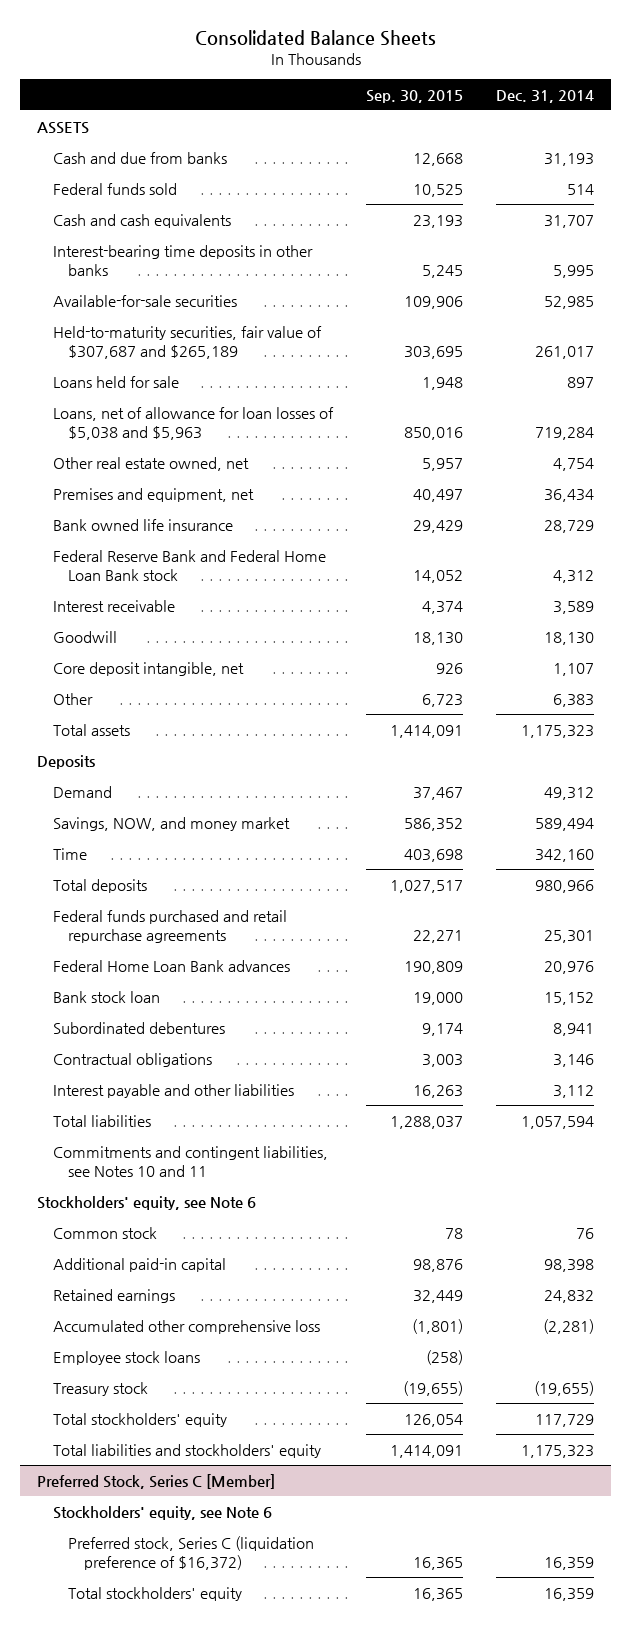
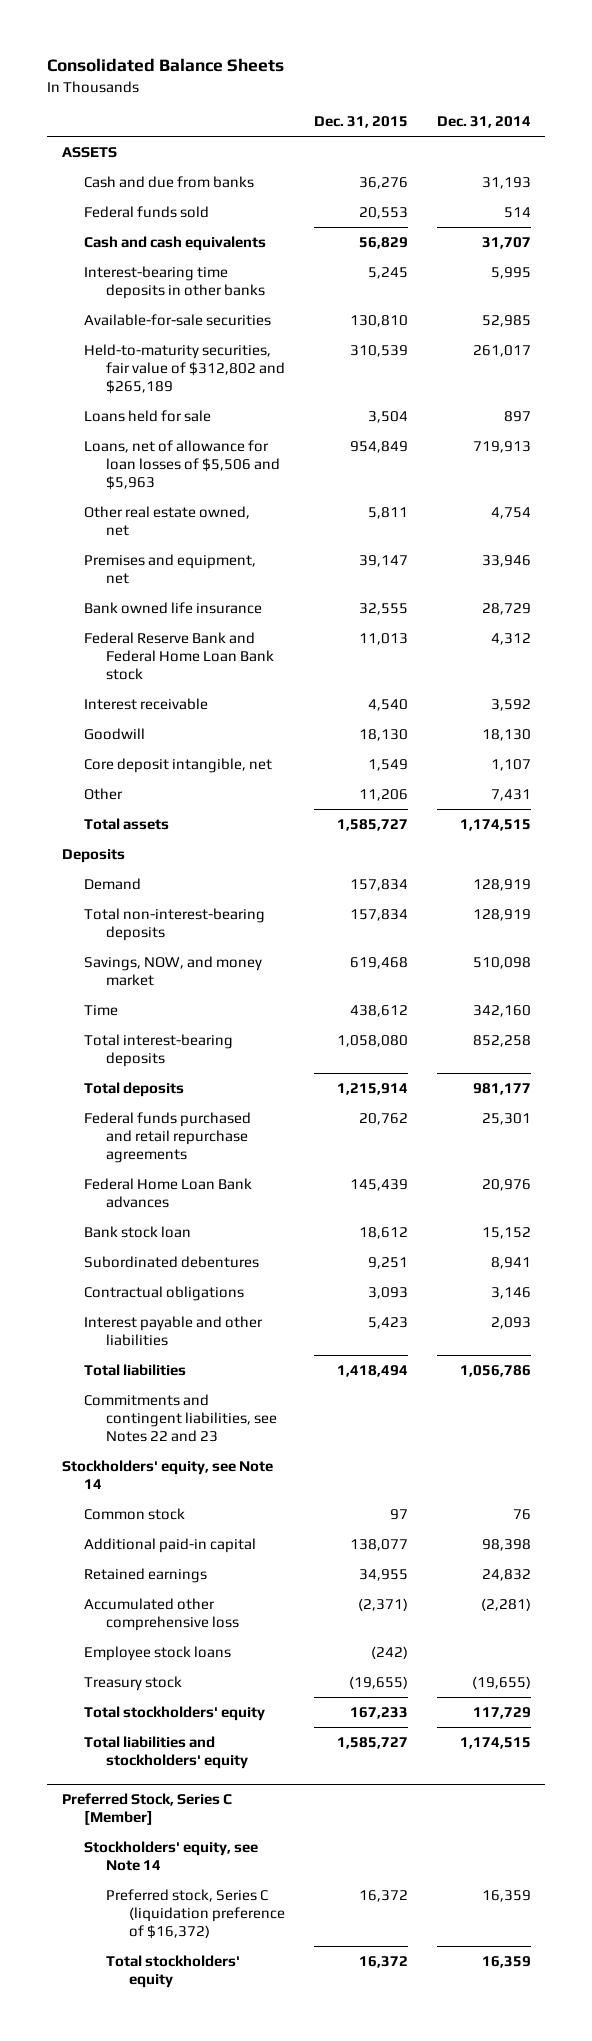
[365,89,463,103] Sep. 30, 2015 -> none
none -> [314,116,409,129] Dec. 31, 2015
[52,325,322,359] Held-to-maturity securities, fair value of $307,687 and $265,189 -> [84,343,286,394] Held-to-maturity securities, fair value of $312,802 and $265,189
[52,406,334,440] Loans, net of allowance for loan losses of $5,038 and $5,963 -> [84,439,281,490] Loans, net of allowance for loan losses of $5,506 and $5,963
[535,426,595,440] 719,284 -> [472,440,531,453] 719,913
[544,488,595,502] 36,434 -> [481,554,531,567] 33,946
[553,600,595,614] 3,589 -> [490,698,531,711] 3,592
[553,693,595,707] 6,383 -> [490,788,531,801] 7,431
[521,724,595,738] 1,175,323 -> [459,818,531,831] 1,174,515
[544,786,595,800] 49,312 -> [472,878,531,891] 128,919
none -> [84,907,266,941] Total non-interest-bearing deposits
[535,817,595,831] 589,494 -> [472,956,531,969] 510,098
none -> [84,1033,234,1067] Total interest-bearing deposits
[535,879,595,893] 980,966 -> [472,1082,531,1095] 981,177
[553,1084,595,1098] 3,112 -> [490,1316,531,1329] 2,093
[521,1115,595,1129] 1,057,594 -> [459,1364,531,1377] 1,056,786
[52,1145,328,1177] Commitments and contingent liabilities, see Notes 10 and 11 -> [84,1393,278,1442] Commitments and contingent liabilities, see Notes 22 and 23
[37,1195,257,1210] Stockholders' equity, see Note 6 -> [61,1459,273,1489] Stockholders' equity, see Note 14
[521,1444,595,1458] 1,175,323 -> [459,1736,531,1749] 1,174,515
[52,1505,272,1520] Stockholders' equity, see Note 6 -> [84,1840,259,1871] Stockholders' equity, see Note 14

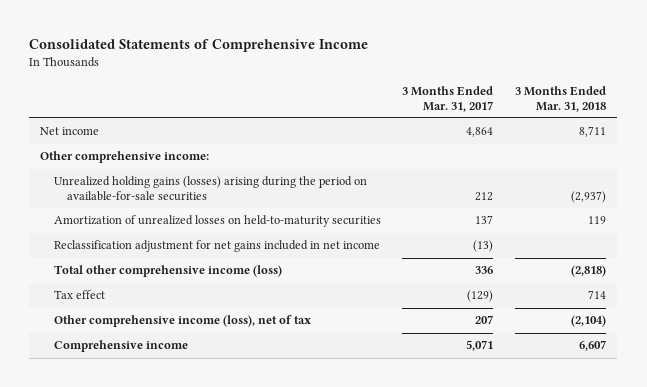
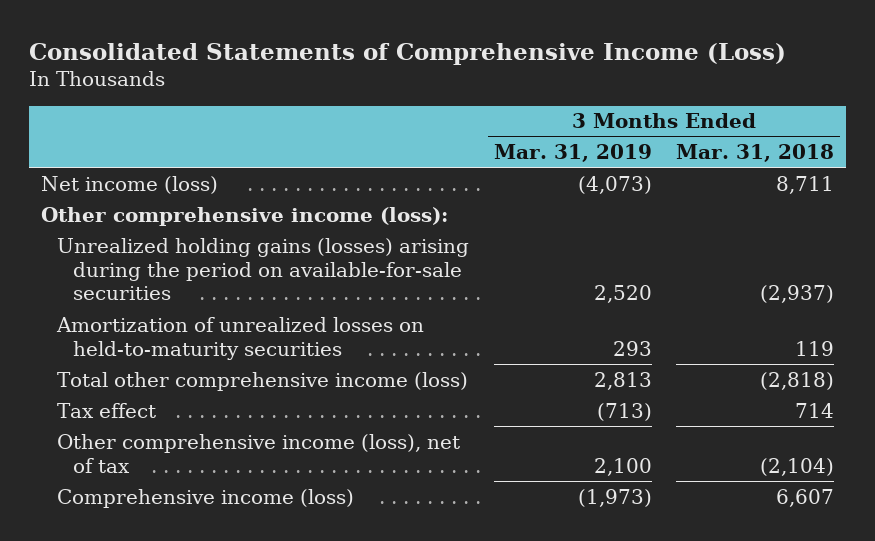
[29,38,369,52] Consolidated Statements of Comprehensive Income -> [29,42,787,65] Consolidated Statements of Comprehensive Income (Loss)
[402,85,494,112] 3 Months Ended Mar. 31, 2017 -> none
none -> [493,144,652,163] Mar. 31, 2019
[40,127,100,136] Net income -> [41,175,219,194] Net income (loss)
[40,151,210,164] Other comprehensive income: -> [41,206,449,226] Other comprehensive income (loss):
[53,240,380,253] Reclassification adjustment for net gains included in net income -> none
[53,340,188,353] Comprehensive income -> [57,488,355,508] Comprehensive income (loss)

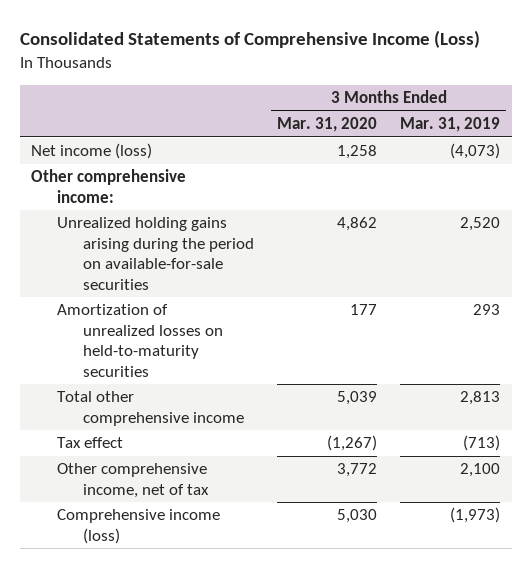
[675,144,834,163] Mar. 31, 2018 -> none
none -> [277,117,378,133] Mar. 31, 2020
[41,206,449,226] Other comprehensive income (loss): -> [31,169,187,203] Other comprehensive income:
[57,237,470,301] Unrealized holding gains (losses) arising during the period on available-for-sale securities -> [57,217,254,290] Unrealized holding gains arising during the period on available-for-sale securities
[57,371,469,391] Total other comprehensive income (loss) -> [57,391,244,426] Total other comprehensive income
[57,433,461,473] Other comprehensive income (loss), net of tax -> [57,463,209,498] Other comprehensive income, net of tax

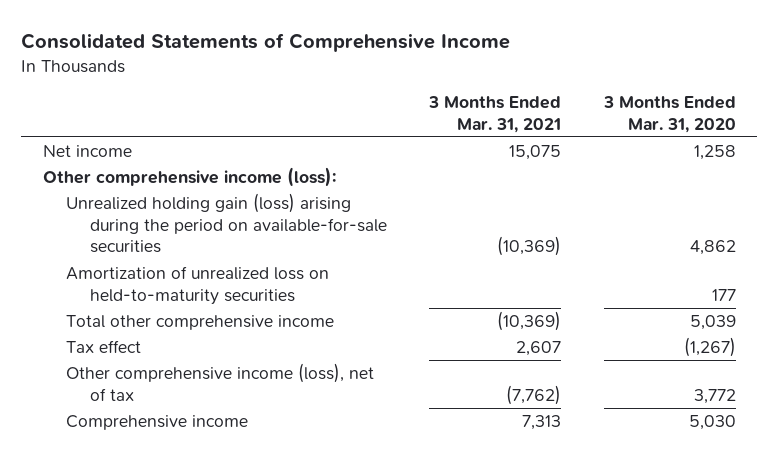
[19,30,480,49] Consolidated Statements of Comprehensive Income (Loss) -> [21,33,511,53] Consolidated Statements of Comprehensive Income
[400,117,501,133] Mar. 31, 2019 -> none
none -> [428,96,562,133] 3 Months Ended Mar. 31, 2021
[31,143,153,160] Net income (loss) -> [42,145,132,158] Net income
[31,169,187,203] Other comprehensive income: -> [42,167,336,188] Other comprehensive income (loss):
[57,217,254,290] Unrealized holding gains arising during the period on available-for-sale securities -> [66,193,388,254] Unrealized holding gain (loss) arising during the period on available-for-sale securities
[57,304,223,377] Amortization of unrealized losses on held-to-maturity securities -> [66,266,330,305] Amortization of unrealized loss on held-to-maturity securities
[57,463,209,498] Other comprehensive income, net of tax -> [66,363,375,401] Other comprehensive income (loss), net of tax
[57,509,221,544] Comprehensive income (loss) -> [66,415,249,431] Comprehensive income

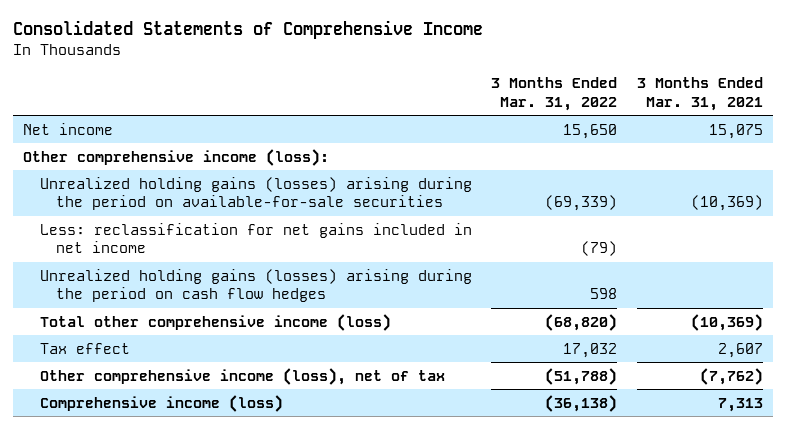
[602,96,736,133] 3 Months Ended Mar. 31, 2020 -> none
none -> [491,76,618,111] 3 Months Ended Mar. 31, 2022
[66,266,330,305] Amortization of unrealized loss on held-to-maturity securities -> none
[66,193,388,254] Unrealized holding gain (loss) arising during the period on available-for-sale securities -> [39,176,472,211] Unrealized holding gains (losses) arising during the period on available-for-sale securities
none -> [39,222,472,254] Less: reclassification for net gains included in net income
none -> [39,268,472,303] Unrealized holding gains (losses) arising during the period on cash flow hedges
[66,315,335,331] Total other comprehensive income -> [39,313,391,331] Total other comprehensive income (loss)
[66,415,249,431] Comprehensive income -> [39,394,283,412] Comprehensive income (loss)

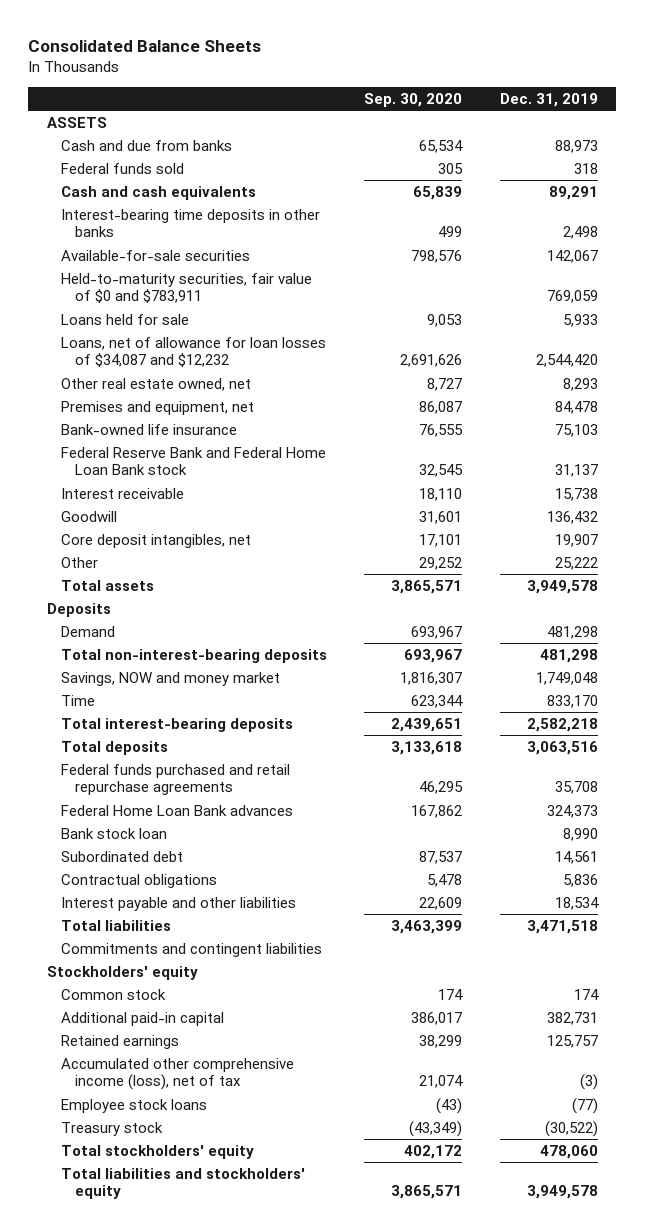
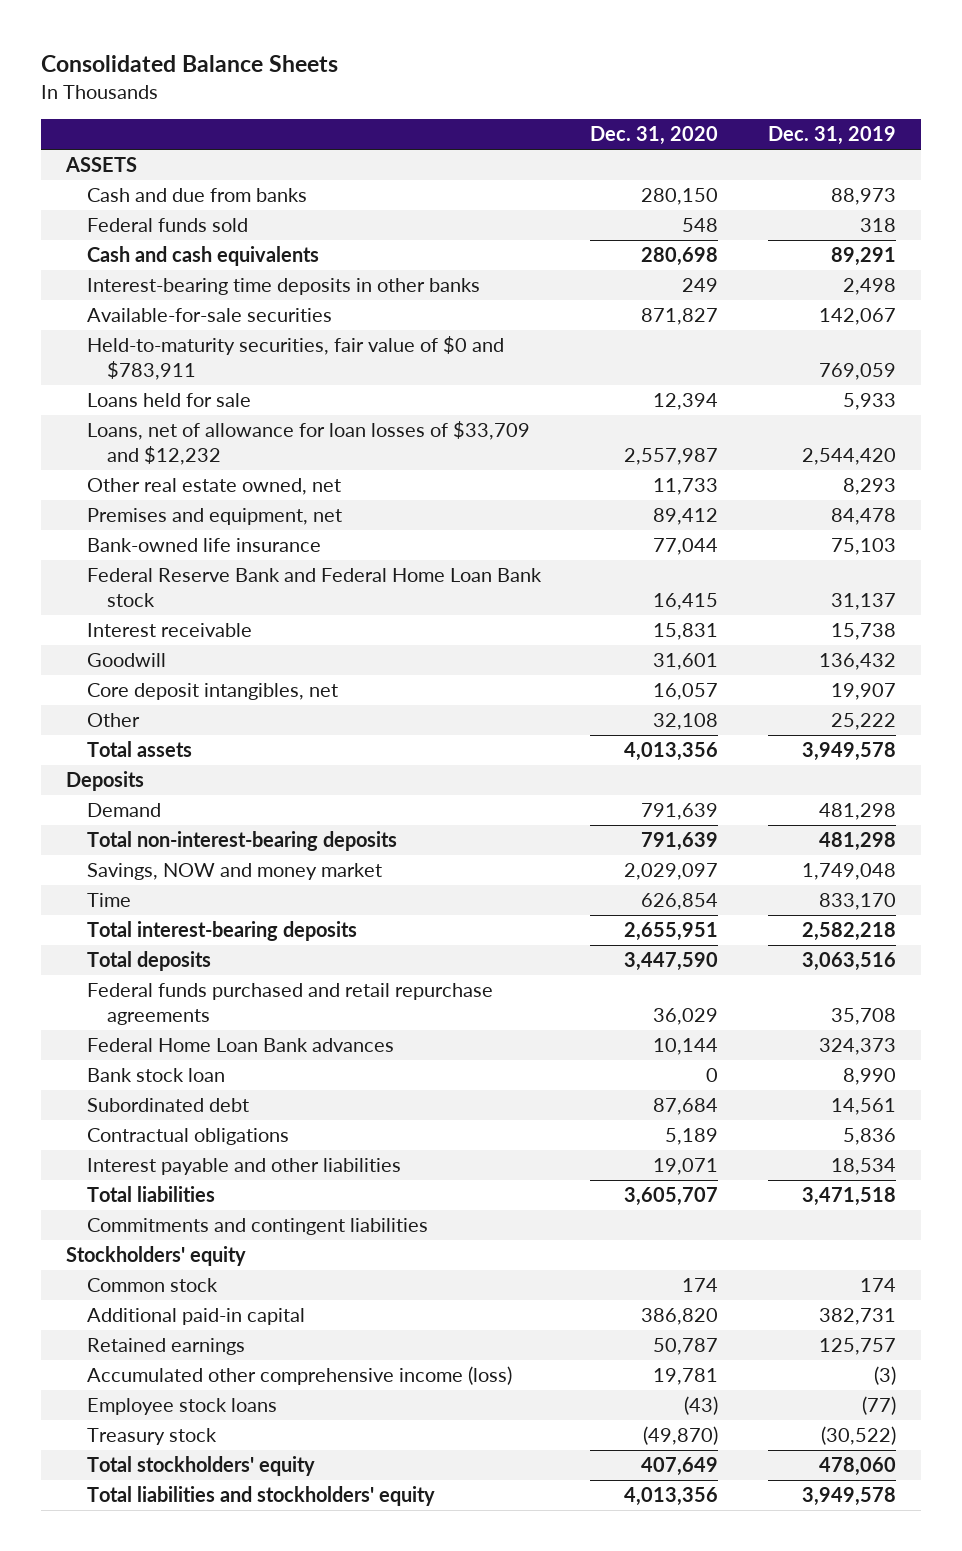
[364,92,463,107] Sep. 30, 2020 -> none
none -> [590,126,719,146] Dec. 31, 2020
[60,337,326,368] Loans, net of allowance for loan losses of $34,087 and $12,232 -> [86,421,530,466] Loans, net of allowance for loan losses of $33,709 and $12,232
[60,1058,294,1091] Accumulated other comprehensive income (loss), net of tax -> [86,1366,512,1386] Accumulated other comprehensive income (loss)

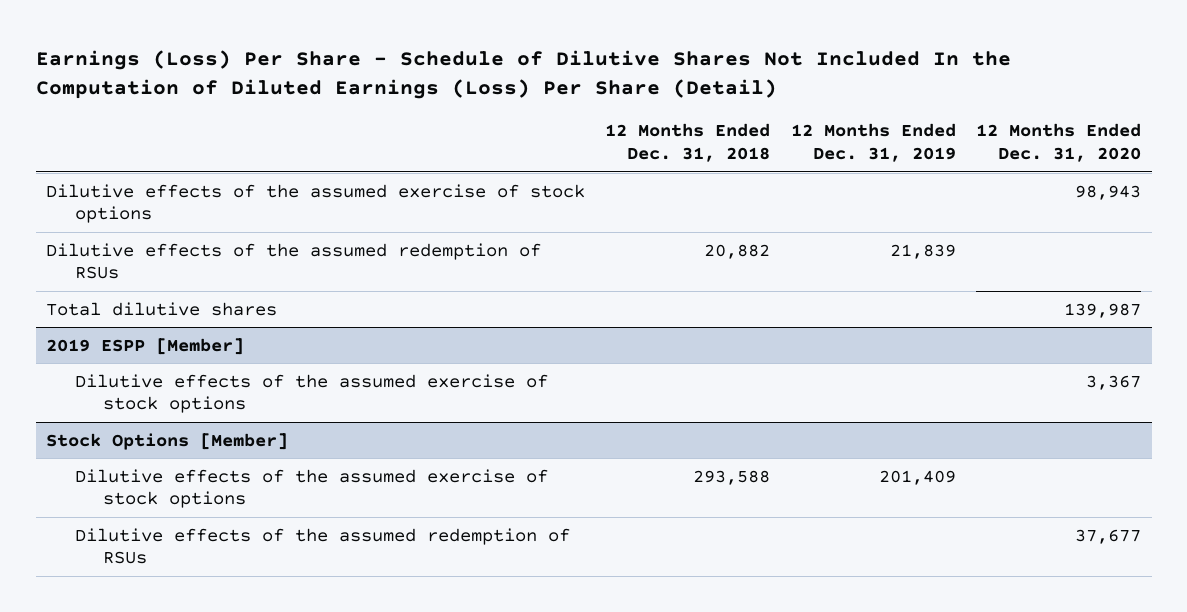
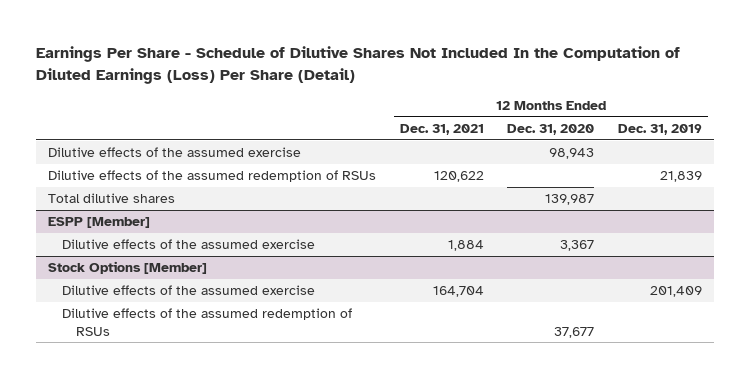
[35,49,1011,100] Earnings (Loss) Per Share - Schedule of Dilutive Shares Not Included In the Computation of Diluted Earnings (Loss) Per Share (Detail) -> [36,45,681,84] Earnings Per Share - Schedule of Dilutive Shares Not Included In the Computation of Diluted Earnings (Loss) Per Share (Detail)
[605,123,771,163] 12 Months Ended Dec. 31, 2018 -> none
none -> [399,124,484,136] Dec. 31, 2021
[46,183,586,224] Dilutive effects of the assumed exercise of stock options -> [47,147,301,158] Dilutive effects of the assumed exercise
[46,337,245,355] 2019 ESPP [Member] -> [47,217,150,229] ESPP [Member]
[74,373,548,414] Dilutive effects of the assumed exercise of stock options -> [61,239,315,250] Dilutive effects of the assumed exercise
[74,468,548,509] Dilutive effects of the assumed exercise of stock options -> [61,285,315,296] Dilutive effects of the assumed exercise

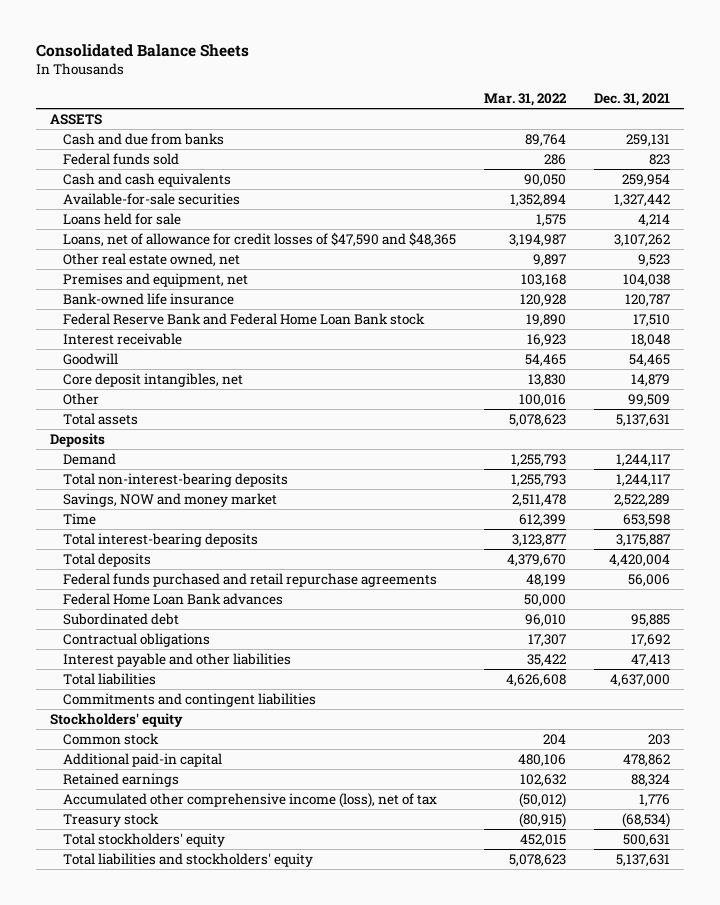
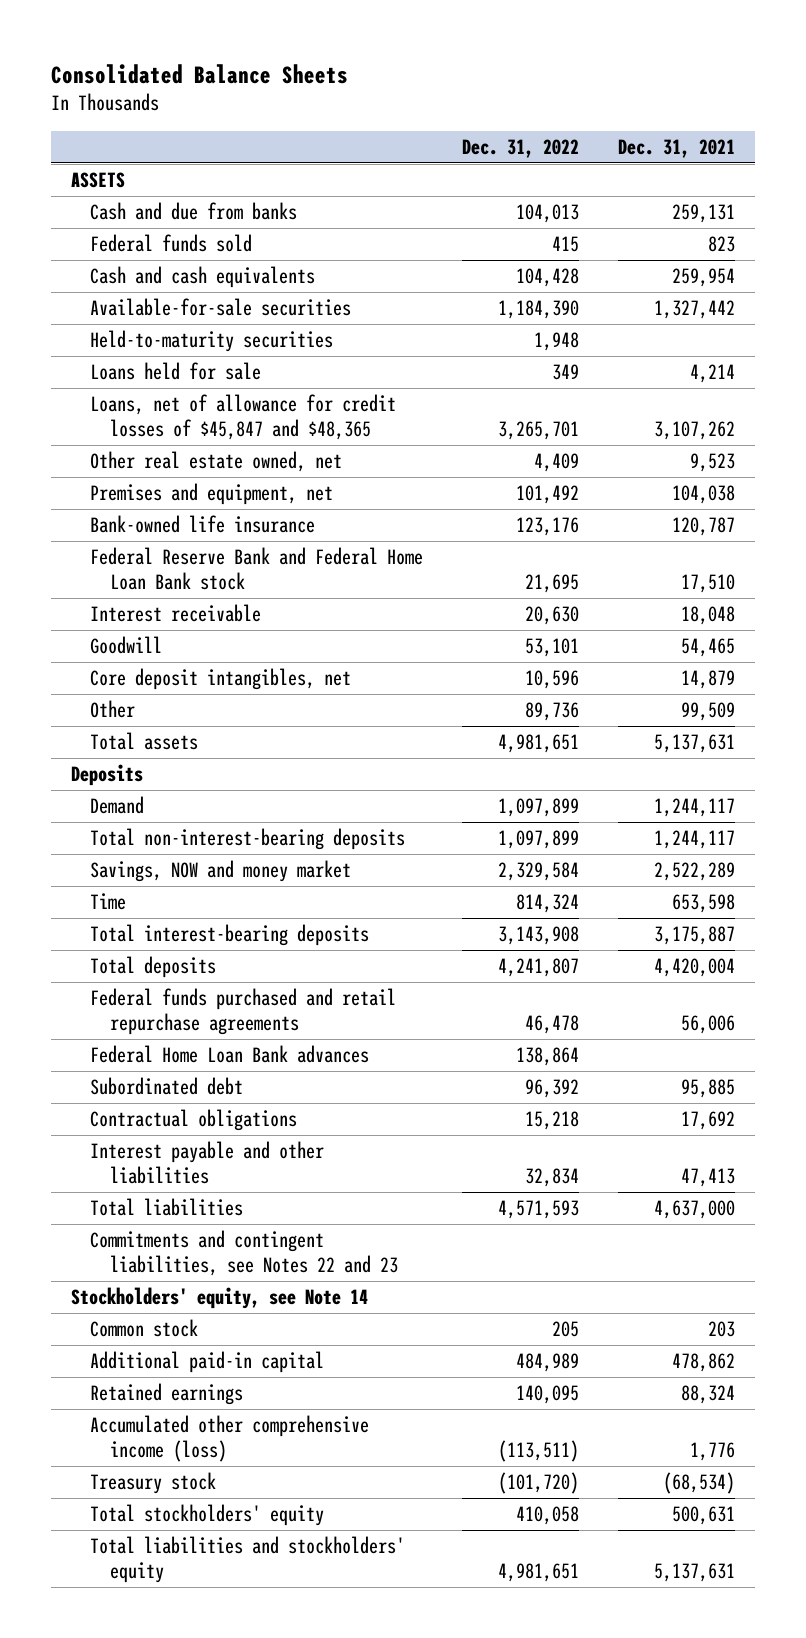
[483,92,567,106] Mar. 31, 2022 -> none
none -> [462,138,580,158] Dec. 31, 2022
none -> [90,330,334,353] Held-to-maturity securities
[62,232,456,248] Loans, net of allowance for credit losses of $47,590 and $48,365 -> [90,394,397,441] Loans, net of allowance for credit losses of $45,847 and $48,365
[62,693,316,708] Commitments and contingent liabilities -> [90,1230,398,1277] Commitments and contingent liabilities, see Notes 22 and 23
[49,713,183,728] Stockholders' equity -> [70,1287,368,1310] Stockholders' equity, see Note 14
[62,793,437,809] Accumulated other comprehensive income (loss), net of tax -> [90,1415,370,1463] Accumulated other comprehensive income (loss)

